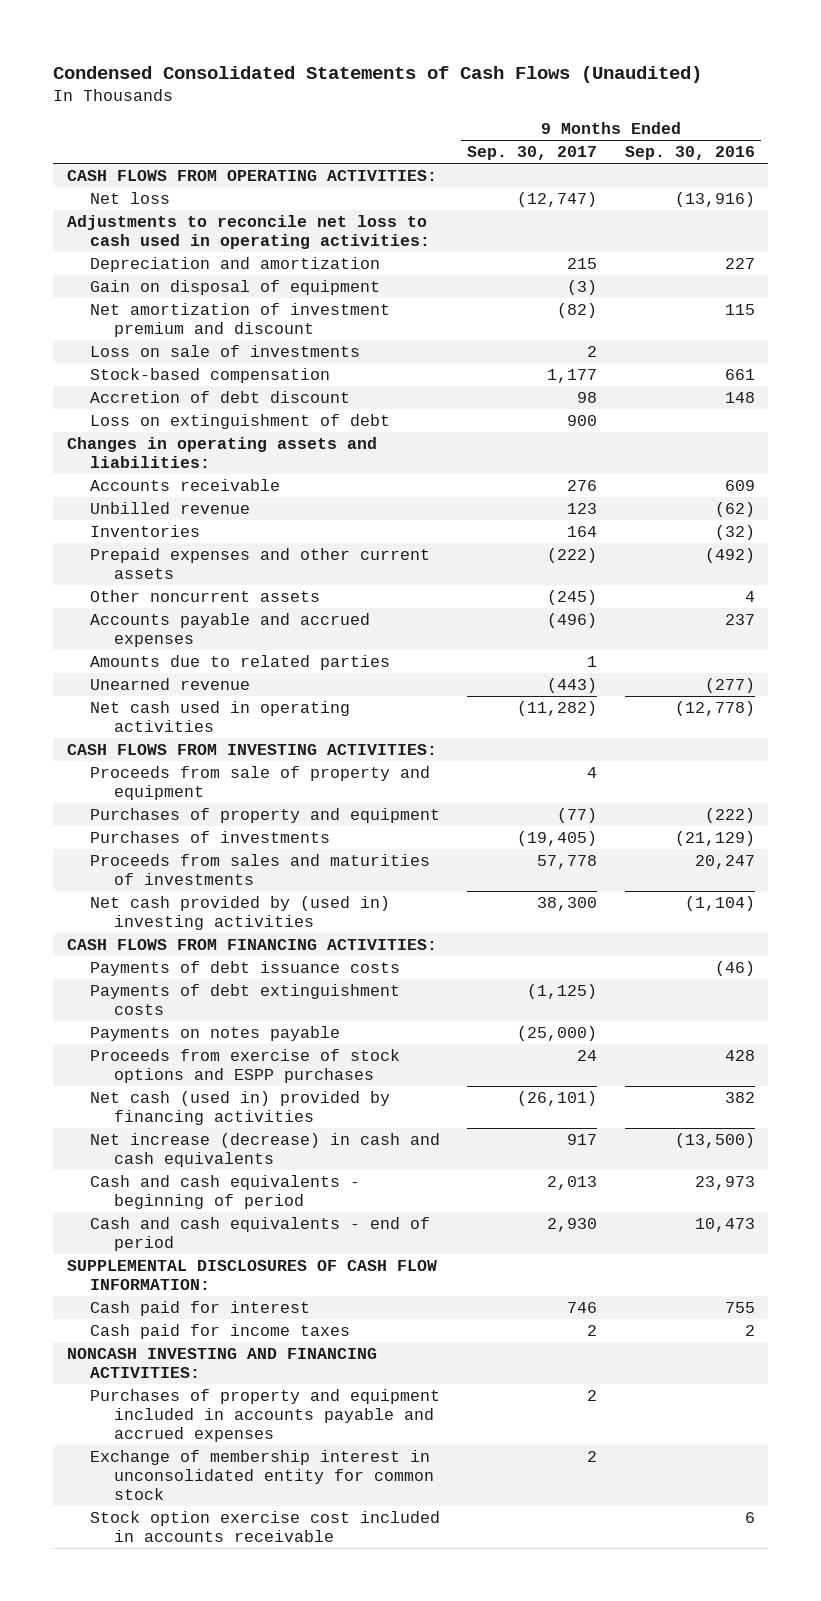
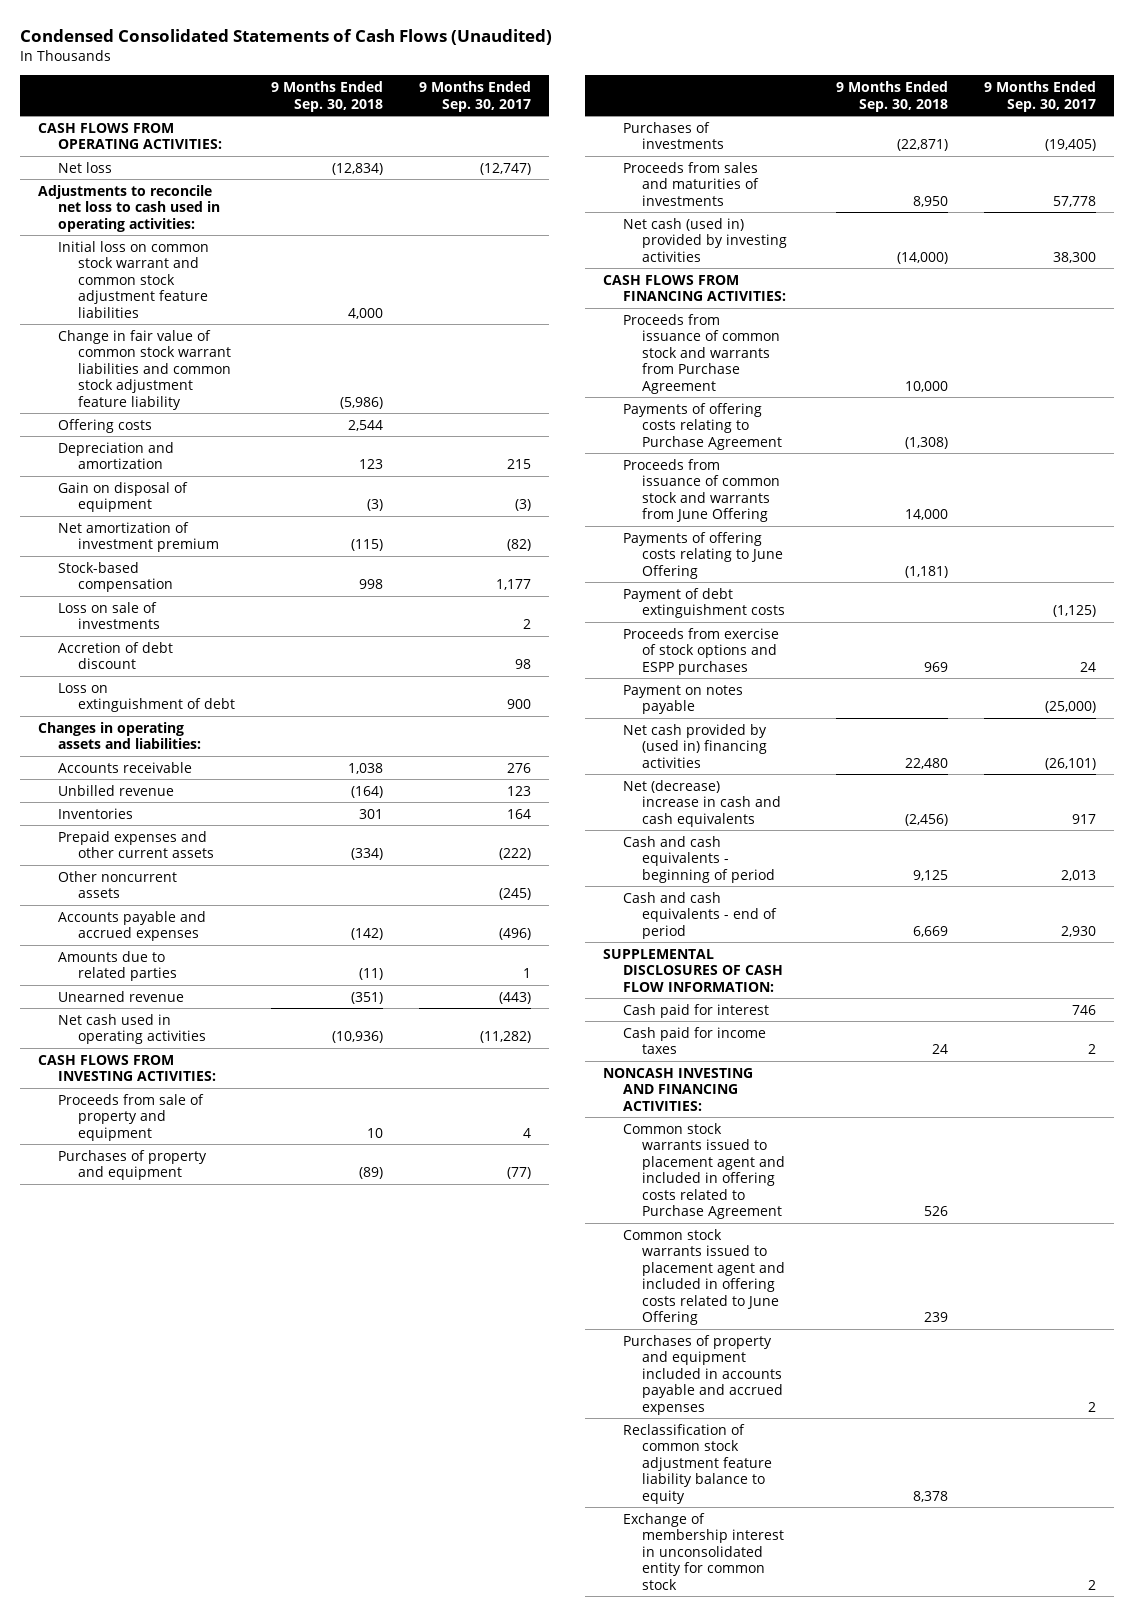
[624,146,755,161] Sep. 30, 2016 -> none
none -> [270,81,383,112] 9 Months Ended Sep. 30, 2018
none -> [57,240,209,318] Initial loss on common stock warrant and common stock adjustment feature liabilities
none -> [57,329,231,410] Change in fair value of common stock warrant liabilities and common stock adjustment feature liability
none -> [57,418,152,433] Offering costs
[90,302,391,337] Net amortization of investment premium and discount -> [57,521,219,553] Net amortization of investment premium
[90,344,361,357] Loss on sale of investments -> [57,601,160,630] Loss on sale of investments
[90,895,391,930] Net cash provided by (used in) investing activities -> [622,217,788,262] Net cash (used in) provided by investing activities
[90,960,401,976] Payments of debt issuance costs -> none
[90,1025,341,1041] Payments on notes payable -> none
none -> [622,313,781,394] Proceeds from issuance of common stock and warrants from Purchase Agreement
none -> [622,402,783,450] Payments of offering costs relating to Purchase Agreement
none -> [622,458,781,523] Proceeds from issuance of common stock and warrants from June Offering
none -> [622,531,784,579] Payments of offering costs relating to June Offering
[90,983,401,1015] Payments of debt extinguishment costs -> [622,587,786,619] Payment of debt extinguishment costs
none -> [622,684,743,715] Payment on notes payable
[90,1090,391,1125] Net cash (used in) provided by financing activities -> [622,723,768,768] Net cash provided by (used in) financing activities
[90,1132,441,1167] Net increase (decrease) in cash and cash equivalents -> [622,779,782,827] Net (decrease) increase in cash and cash equivalents
none -> [622,1122,786,1220] Common stock warrants issued to placement agent and included in offering costs related to Purchase Agreement
none -> [622,1228,786,1326] Common stock warrants issued to placement agent and included in offering costs related to June Offering
none -> [622,1423,773,1504] Reclassification of common stock adjustment feature liability balance to equity
[90,1510,441,1542] Stock option exercise cost included in accounts receivable -> none

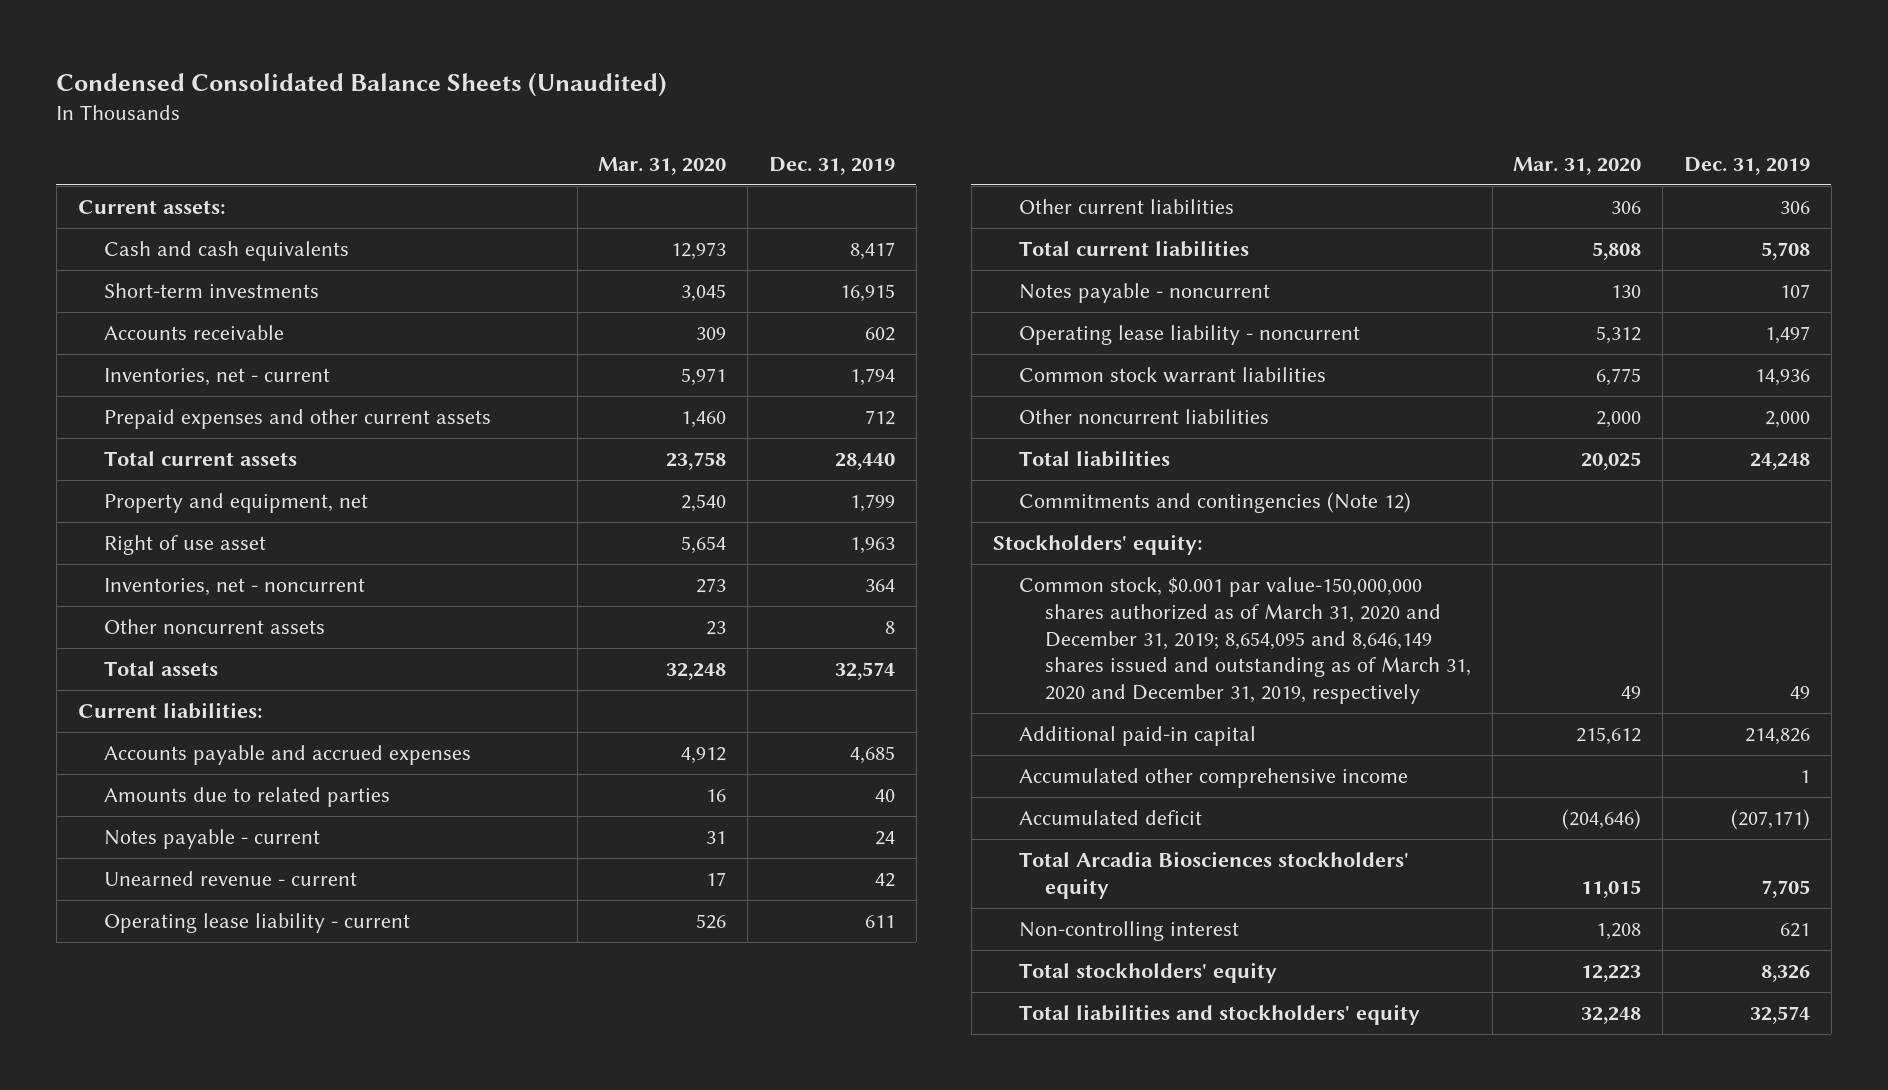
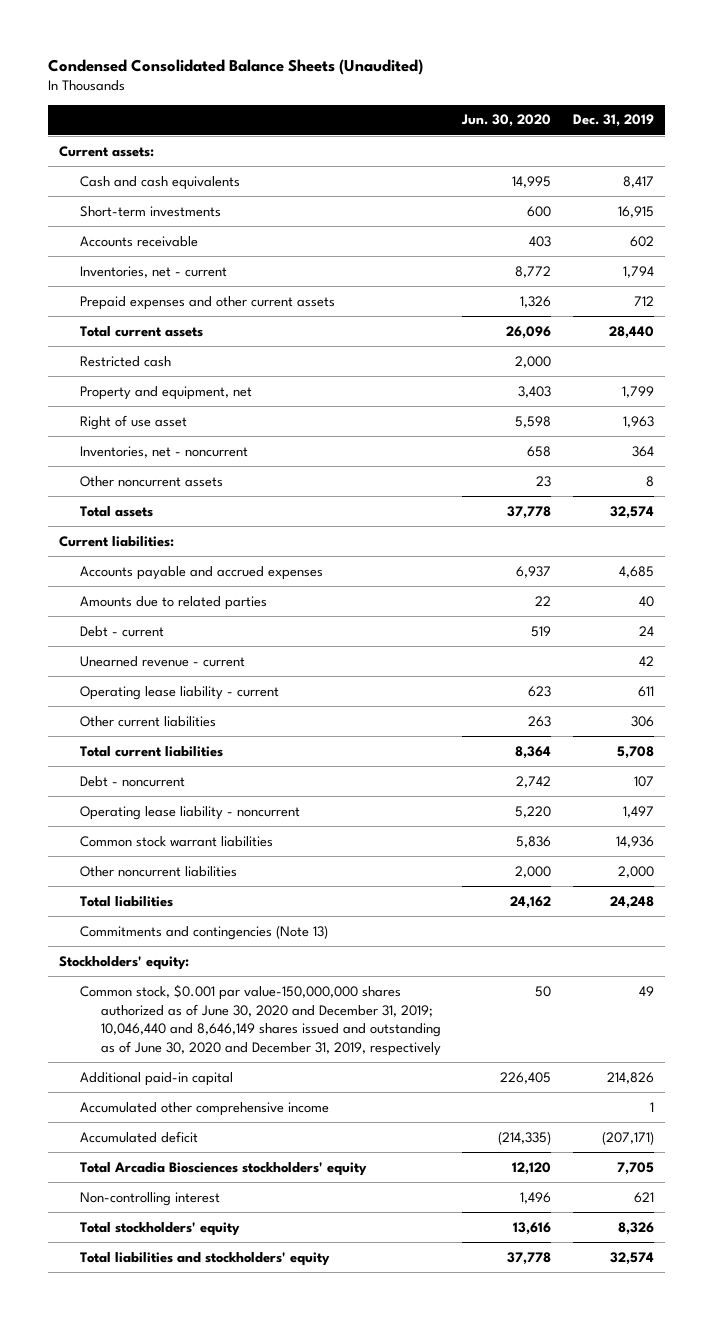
[598,156,727,175] Mar. 31, 2020 -> none
none -> [461,114,552,128] Jun. 30, 2020
none -> [79,355,171,367] Restricted cash
[103,829,320,850] Notes payable - current -> none
none -> [79,625,164,637] Debt - current
[1018,283,1270,304] Notes payable - noncurrent -> none
none -> [79,775,185,787] Debt - noncurrent
[1018,492,1411,514] Commitments and contingencies (Note 12) -> [79,924,328,940] Commitments and contingencies (Note 13)
[1018,577,1471,704] Common stock, $0.001 par value-150,000,000 shares authorized as of March 31, 2020 and December 31, 2019; 8,654,095 and 8,646,149 shares issued and outstanding as of March 31, 2020 and December 31, 2019, respectively -> [79,983,441,1057] Common stock, $0.001 par value-150,000,000 shares authorized as of June 30, 2020 and December 31, 2019; 10,046,440 and 8,646,149 shares issued and outstanding as of June 30, 2020 and December 31, 2019, respectively

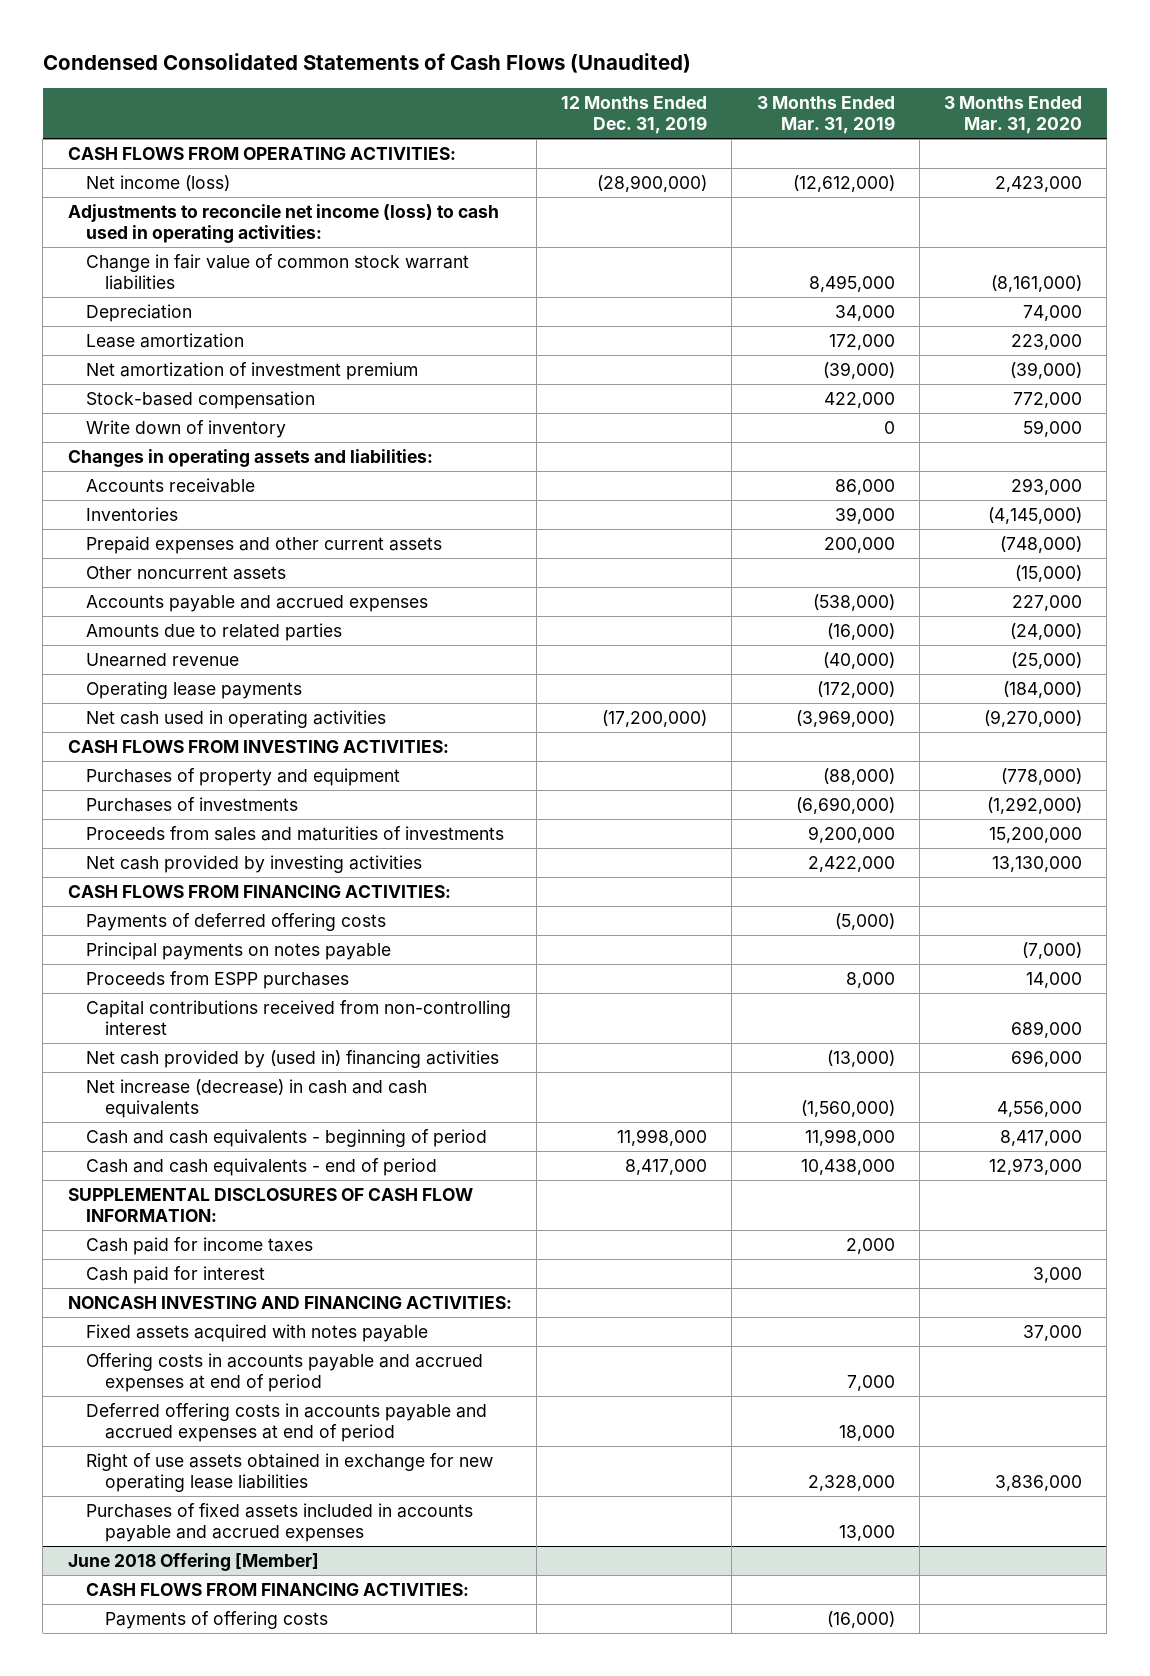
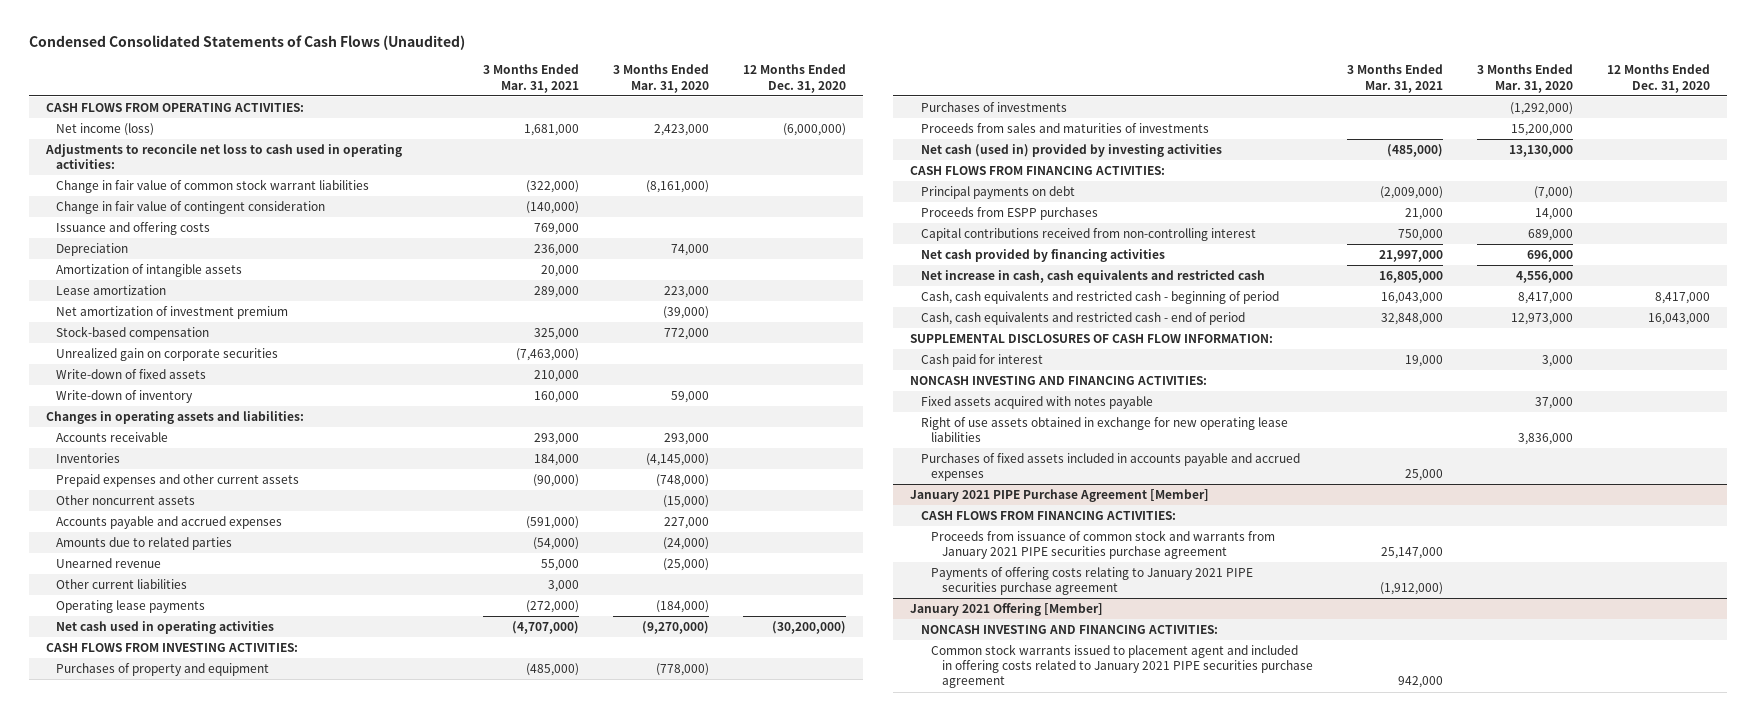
[561,96,708,135] 12 Months Ended Dec. 31, 2019 -> none
[756,96,895,135] 3 Months Ended Mar. 31, 2019 -> none
none -> [482,64,579,93] 3 Months Ended Mar. 31, 2021
none -> [742,64,846,93] 12 Months Ended Dec. 31, 2020
[67,204,499,244] Adjustments to reconcile net income (loss) to cash used in operating activities: -> [44,144,402,170] Adjustments to reconcile net loss to cash used in operating activities:
none -> [56,201,326,215] Change in fair value of contingent consideration
none -> [56,222,211,236] Issuance and offering costs
none -> [56,264,243,278] Amortization of intangible assets
none -> [56,348,279,362] Unrealized gain on corporate securities
none -> [56,369,207,380] Write-down of fixed assets
[86,420,287,439] Write down of inventory -> [56,390,194,404] Write-down of inventory
none -> [56,579,188,590] Other current liabilities
[86,855,423,874] Net cash provided by investing activities -> [920,144,1222,158] Net cash (used in) provided by investing activities
[86,913,387,932] Payments of deferred offering costs -> none
[86,942,392,961] Principal payments on notes payable -> [920,186,1075,200] Principal payments on debt
[86,1050,500,1069] Net cash provided by (used in) financing activities -> [920,249,1165,263] Net cash provided by financing activities
[86,1079,428,1119] Net increase (decrease) in cash and cash equivalents -> [920,270,1265,284] Net increase in cash, cash equivalents and restricted cash
[86,1129,488,1148] Cash and cash equivalents - beginning of period -> [920,291,1279,305] Cash, cash equivalents and restricted cash - beginning of period
[86,1158,438,1177] Cash and cash equivalents - end of period -> [920,312,1245,326] Cash, cash equivalents and restricted cash - end of period
[86,1237,314,1256] Cash paid for income taxes -> none
[86,1353,484,1393] Offering costs in accounts payable and accrued expenses at end of period -> none
[86,1403,488,1443] Deferred offering costs in accounts payable and accrued expenses at end of period -> none
[67,1553,319,1572] June 2018 Offering [Member] -> none
none -> [910,489,1210,503] January 2021 PIPE Purchase Agreement [Member]
none -> [931,530,1276,560] Proceeds from issuance of common stock and warrants from January 2021 PIPE securities purchase agreement
[105,1611,329,1630] Payments of offering costs -> [931,567,1254,596] Payments of offering costs relating to January 2021 PIPE securities purchase agreement
none -> [910,603,1104,617] January 2021 Offering [Member]
none -> [920,625,1218,635] NONCASH INVESTING AND FINANCING ACTIVITIES:
none -> [931,644,1314,689] Common stock warrants issued to placement agent and included in offering costs related to January 2021 PIPE securities purchase agreement

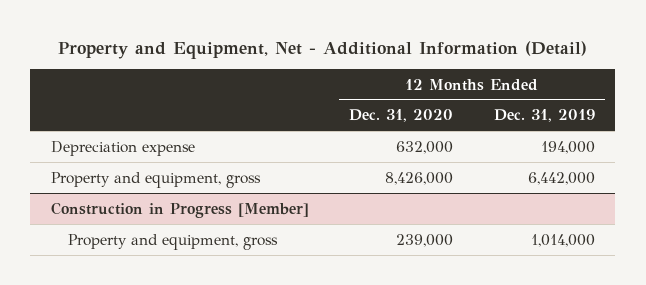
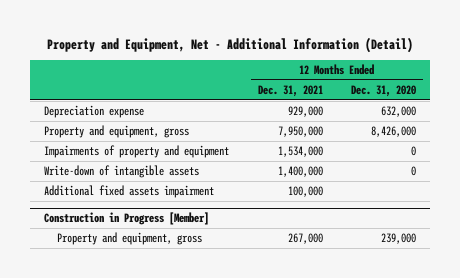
[494,109,596,123] Dec. 31, 2019 -> none
none -> [257,84,323,97] Dec. 31, 2021
none -> [44,144,230,158] Impairments of property and equipment
none -> [44,164,200,178] Write-down of intangible assets
none -> [44,184,215,198] Additional fixed assets impairment

